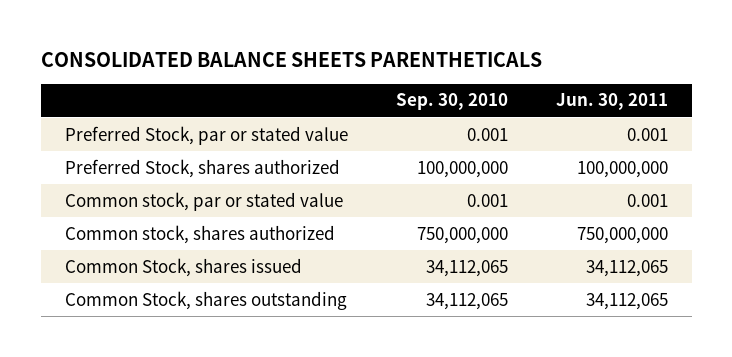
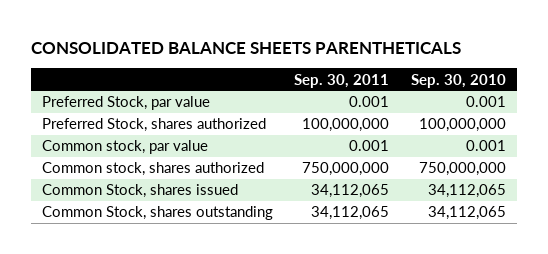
[555,93,668,111] Jun. 30, 2011 -> none
none -> [294,73,390,88] Sep. 30, 2011
[64,125,348,145] Preferred Stock, par or stated value -> [41,96,210,111] Preferred Stock, par value
[64,191,343,211] Common stock, par or stated value -> [41,140,208,155] Common stock, par value

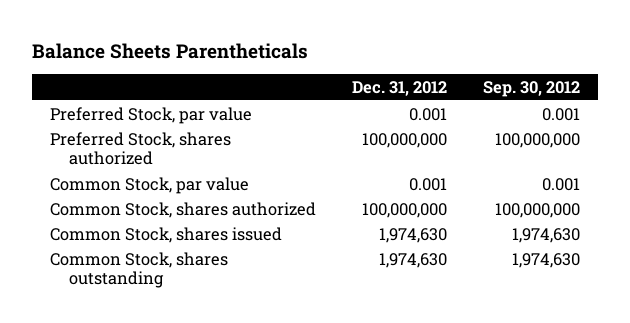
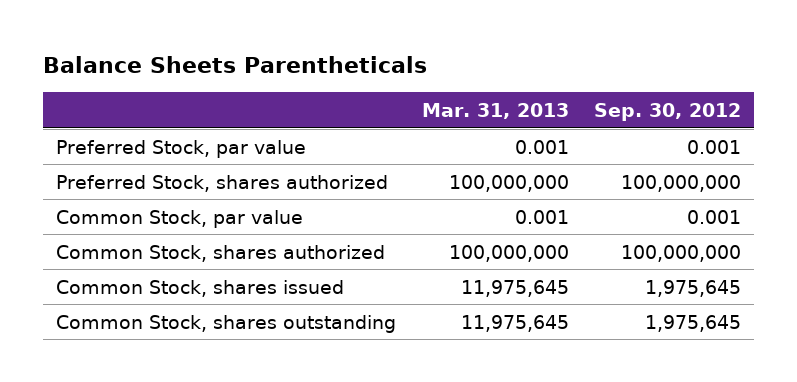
[351,80,447,96] Dec. 31, 2012 -> none
none -> [421,102,569,119] Mar. 31, 2013
[511,227,580,243] 1,974,630 -> [645,279,742,297] 1,975,645
[511,252,580,268] 1,974,630 -> [645,314,742,332] 1,975,645

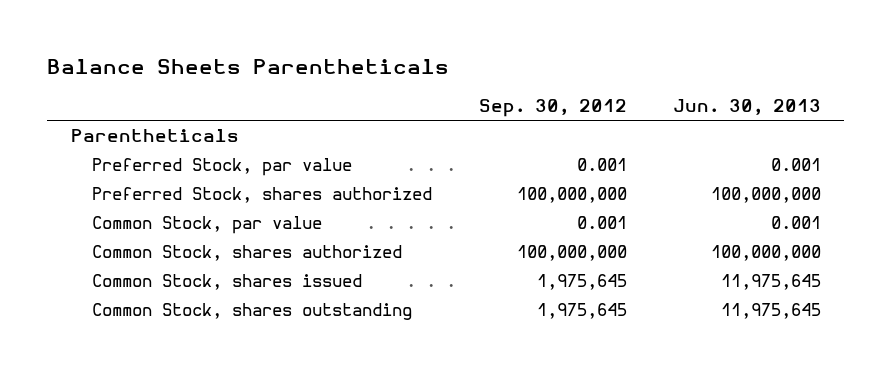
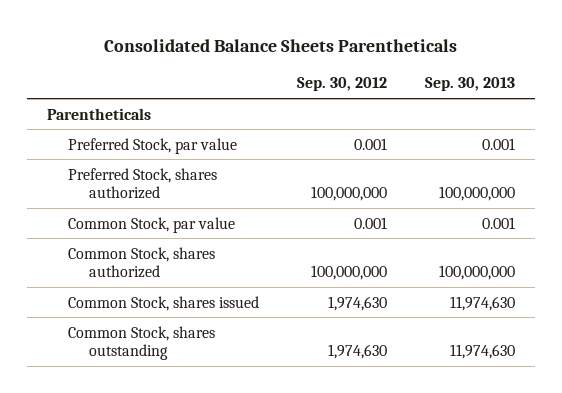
[47,59,450,75] Balance Sheets Parentheticals -> [104,38,458,52] Consolidated Balance Sheets Parentheticals
[673,99,822,116] Jun. 30, 2013 -> none
none -> [425,77,516,92] Sep. 30, 2013
[536,273,627,290] 1,975,645 -> [328,295,388,311] 1,974,630
[536,302,627,319] 1,975,645 -> [328,344,388,360] 1,974,630

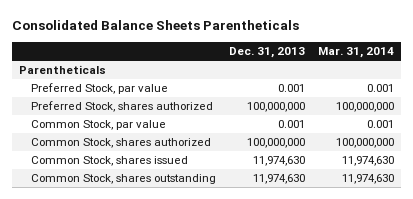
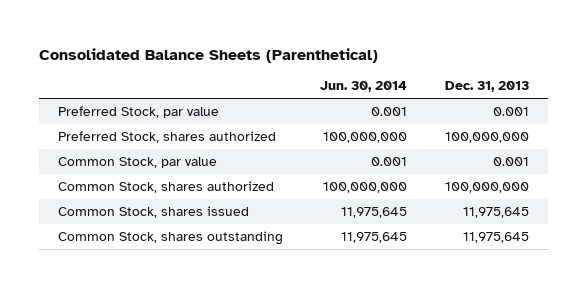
[12,20,300,31] Consolidated Balance Sheets Parentheticals -> [38,47,378,63] Consolidated Balance Sheets (Parenthetical)
[318,47,395,59] Mar. 31, 2014 -> none
none -> [320,81,408,93] Jun. 30, 2014
[18,65,106,75] Parentheticals -> none
[252,156,305,167] 11,974,630 -> [463,206,530,218] 11,975,645
[252,174,305,185] 11,974,630 -> [463,231,530,243] 11,975,645

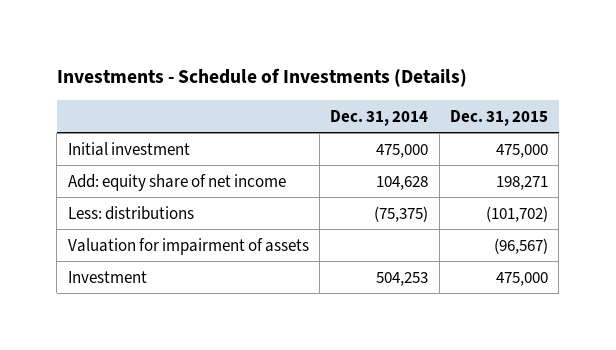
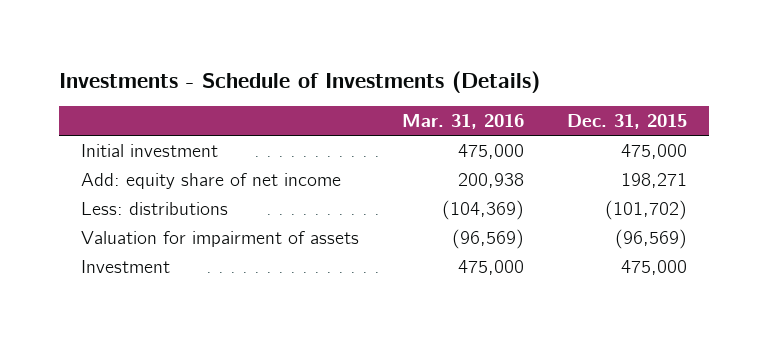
[330,109,429,126] Dec. 31, 2014 -> none
none -> [401,114,524,130] Mar. 31, 2016
[493,237,548,254] (96,567) -> [615,228,688,249] (96,569)

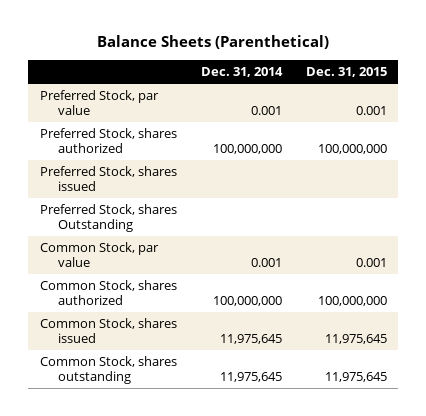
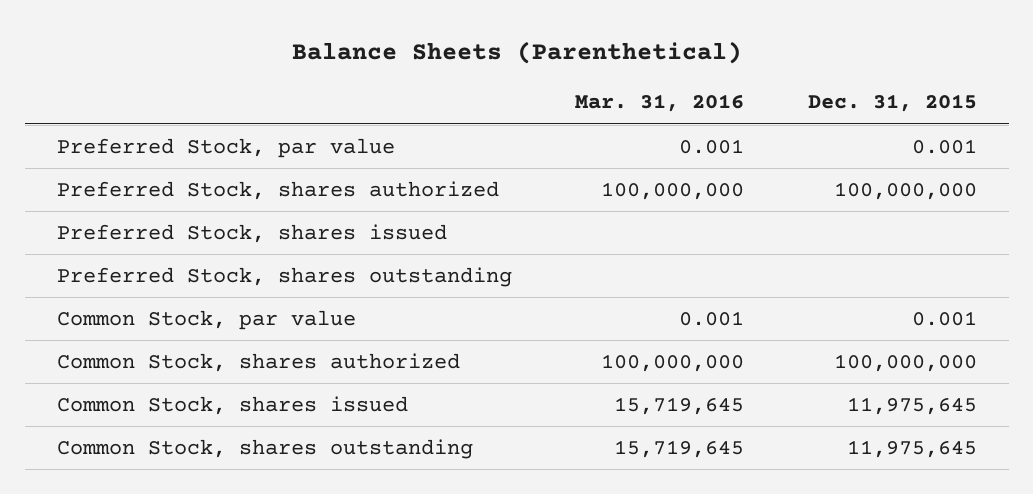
[200,66,283,77] Dec. 31, 2014 -> none
none -> [575,94,745,113] Mar. 31, 2016
[39,204,177,232] Preferred Stock, shares Outstanding -> [56,266,512,287] Preferred Stock, shares outstanding

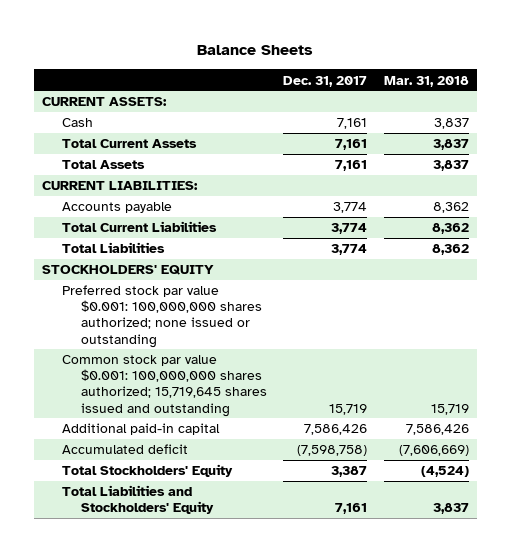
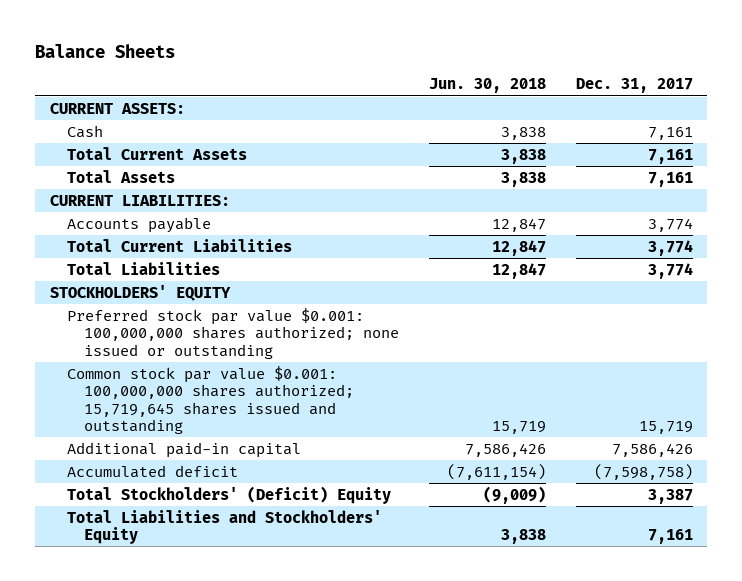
[383,75,469,87] Mar. 31, 2018 -> none
none -> [428,78,546,94] Jun. 30, 2018
[61,464,233,478] Total Stockholders' Equity -> [67,485,392,504] Total Stockholders' (Deficit) Equity

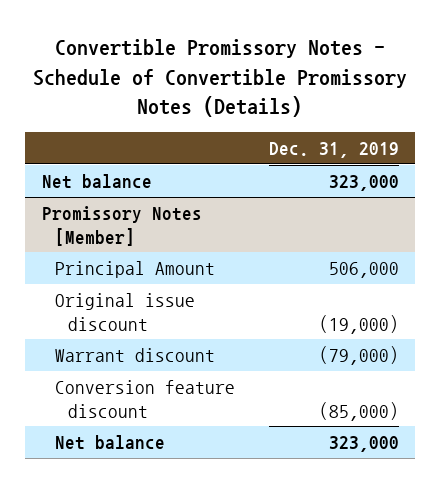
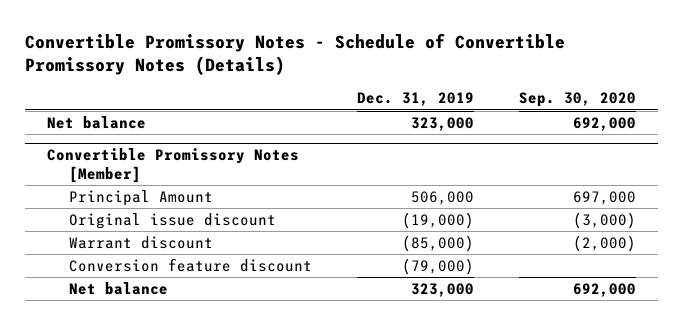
none -> [518,92,636,108] Sep. 30, 2020
[41,206,202,246] Promissory Notes [Member] -> [47,148,300,184] Convertible Promissory Notes [Member]
[318,346,399,366] (79,000) -> [401,234,474,252] (85,000)
[318,401,399,421] (85,000) -> [401,257,474,275] (79,000)

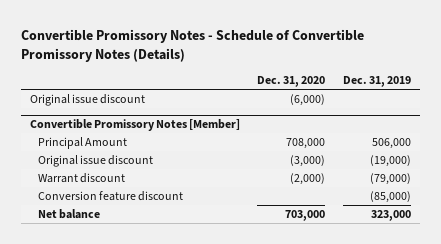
[518,92,636,108] Sep. 30, 2020 -> none
none -> [257,76,326,88] Dec. 31, 2020
[47,115,147,129] Net balance -> none
none -> [29,94,145,107] Original issue discount
[401,234,474,252] (85,000) -> [370,173,412,186] (79,000)
[401,257,474,275] (79,000) -> [370,191,412,204] (85,000)

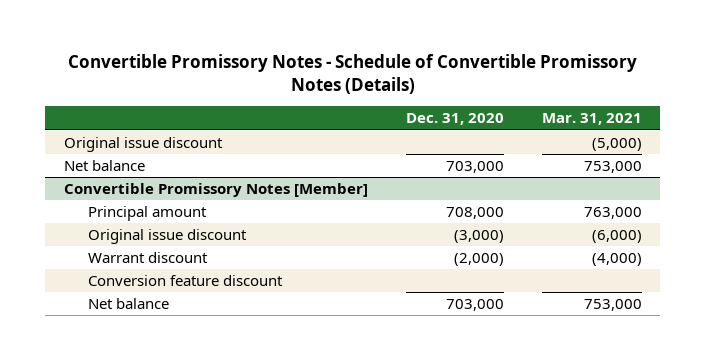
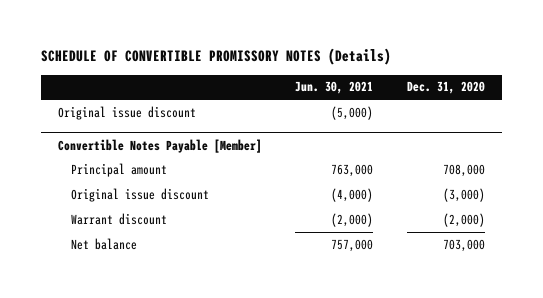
[67,54,637,95] Convertible Promissory Notes - Schedule of Convertible Promissory Notes (Details) -> [40,48,391,66] SCHEDULE OF CONVERTIBLE PROMISSORY NOTES (Details)
[541,113,642,126] Mar. 31, 2021 -> none
none -> [295,81,374,95] Jun. 30, 2021
[63,160,145,172] Net balance -> none
[63,183,368,198] Convertible Promissory Notes [Member] -> [57,138,262,153] Convertible Notes Payable [Member]
[87,275,283,287] Conversion feature discount -> none

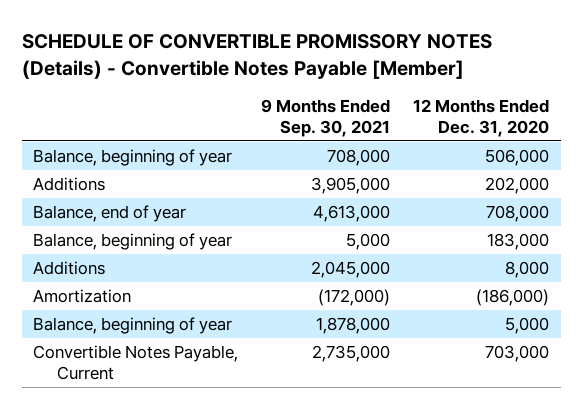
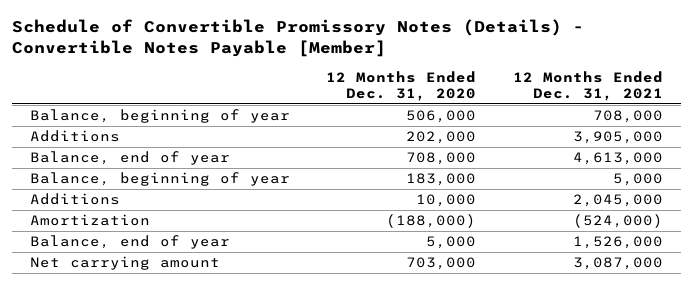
[21,34,492,79] SCHEDULE OF CONVERTIBLE PROMISSORY NOTES (Details) - Convertible Notes Payable [Member] -> [11,19,584,57] Schedule of Convertible Promissory Notes (Details) - Convertible Notes Payable [Member]
[261,98,391,137] 9 Months Ended Sep. 30, 2021 -> none
none -> [512,70,663,101] 12 Months Ended Dec. 31, 2021
[505,260,550,278] 8,000 -> [416,194,477,208] 10,000
[476,288,550,306] (186,000) -> [386,214,477,229] (188,000)
[33,316,233,334] Balance, beginning of year -> [29,235,230,250] Balance, end of year
[33,344,239,381] Convertible Notes Payable, Current -> [29,256,220,271] Net carrying amount

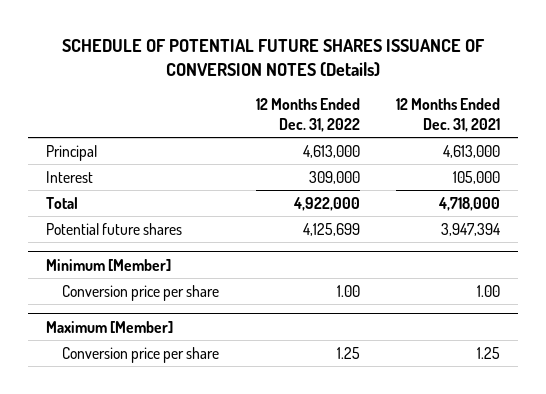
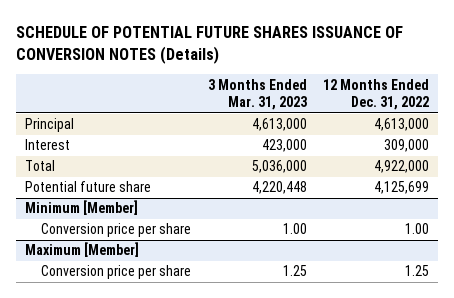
[396,98,501,132] 12 Months Ended Dec. 31, 2021 -> none
none -> [207,78,307,111] 3 Months Ended Mar. 31, 2023
[45,222,182,235] Potential future shares -> [24,181,151,193] Potential future share

